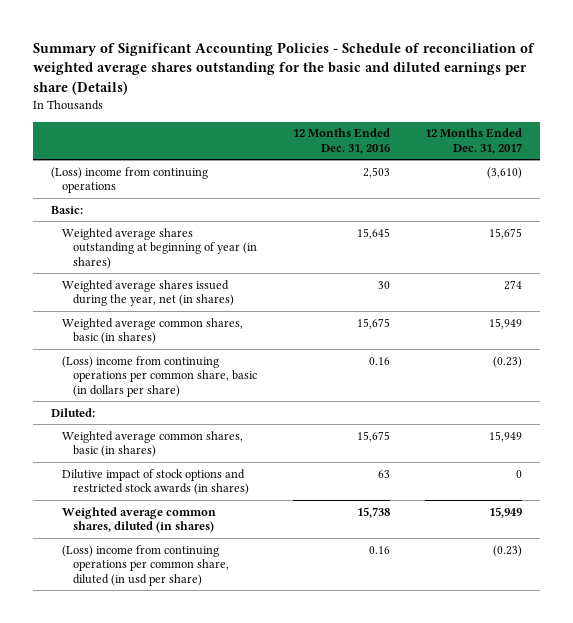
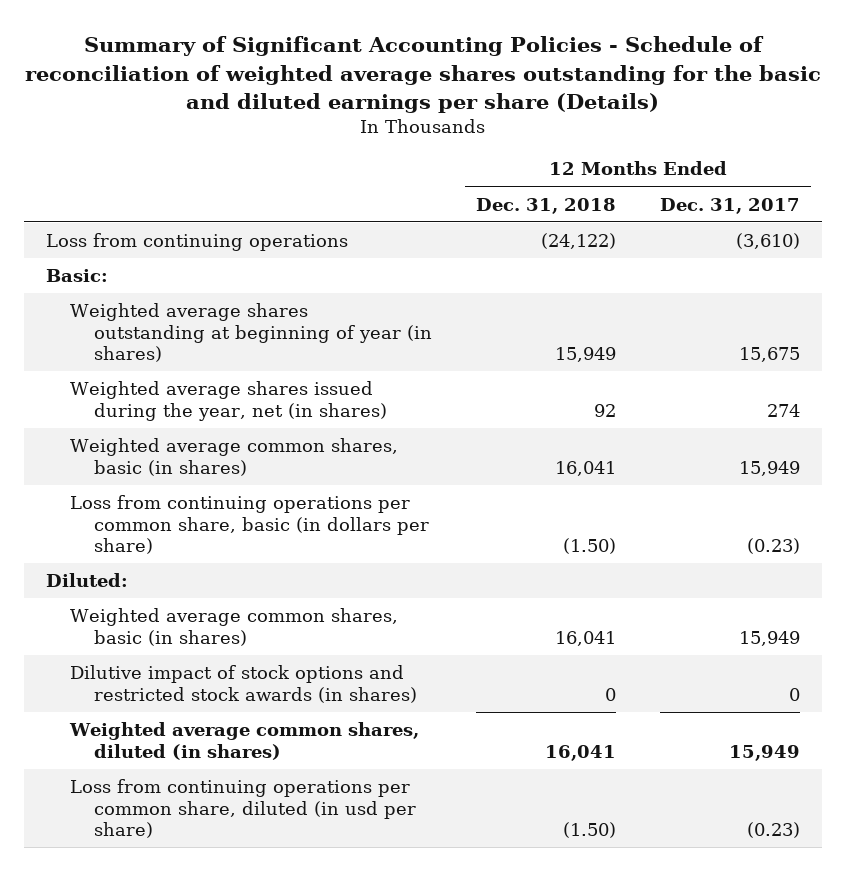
[292,128,390,154] 12 Months Ended Dec. 31, 2016 -> none
none -> [476,197,617,214] Dec. 31, 2018
[50,166,208,194] (Loss) income from continuing operations -> [46,233,349,252] Loss from continuing operations
[62,355,258,397] (Loss) income from continuing operations per common share, basic (in dollars per share) -> [70,495,430,555] Loss from continuing operations per common share, basic (in dollars per share)
[62,544,230,586] (Loss) income from continuing operations per common share, diluted (in usd per share) -> [70,779,417,839] Loss from continuing operations per common share, diluted (in usd per share)

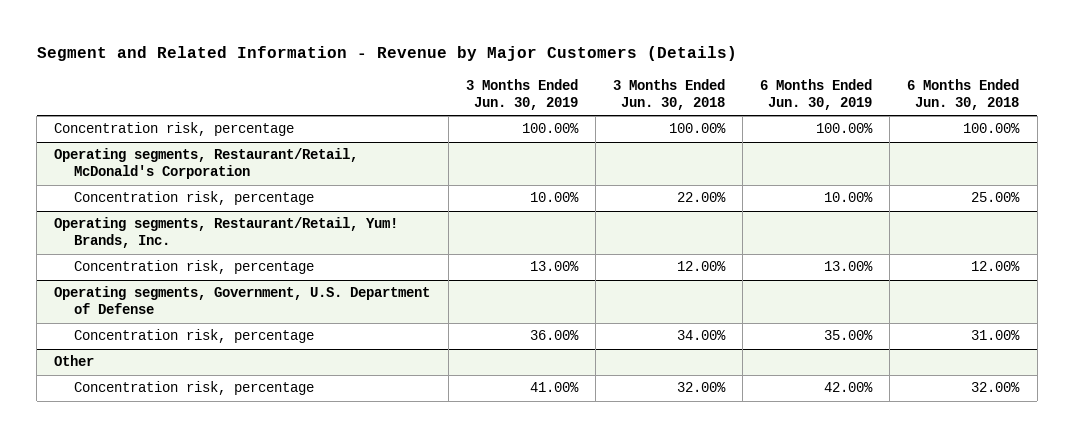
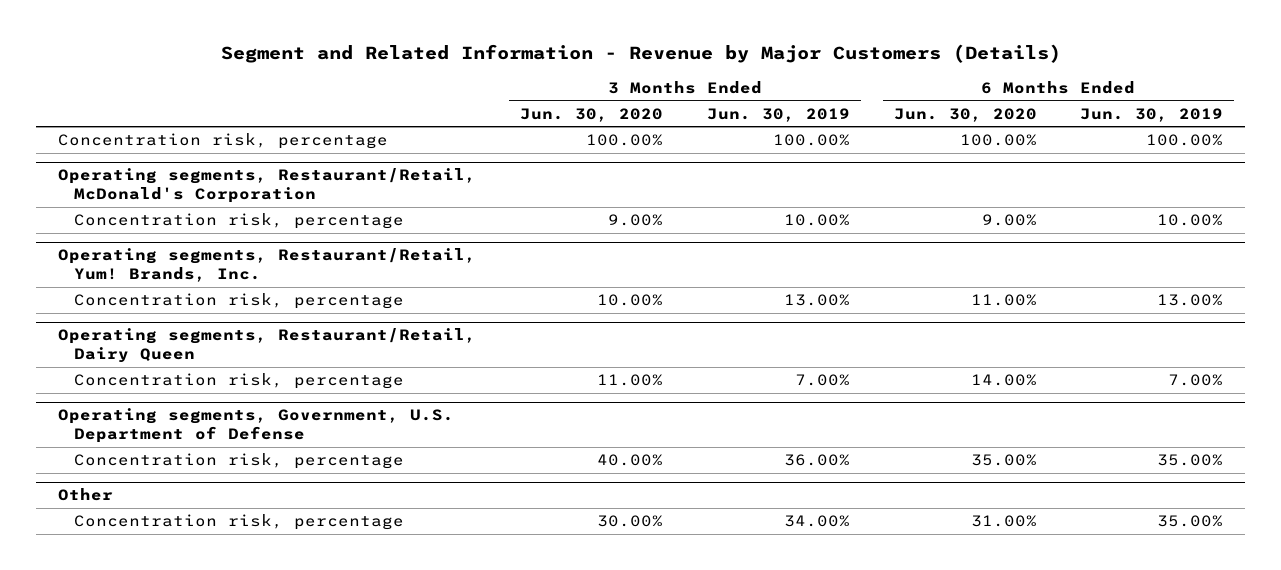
[612,78,725,110] 3 Months Ended Jun. 30, 2018 -> none
[907,78,1020,110] 6 Months Ended Jun. 30, 2018 -> none
none -> [519,107,663,122] Jun. 30, 2020
none -> [893,107,1037,122] Jun. 30, 2020
none -> [58,328,477,363] Operating segments, Restaurant/Retail, Dairy Queen
none -> [74,373,405,390] Concentration risk, percentage
[529,382,579,393] 41.00% -> [783,515,850,528] 34.00%
[824,382,874,393] 42.00% -> [1157,515,1224,528] 35.00%

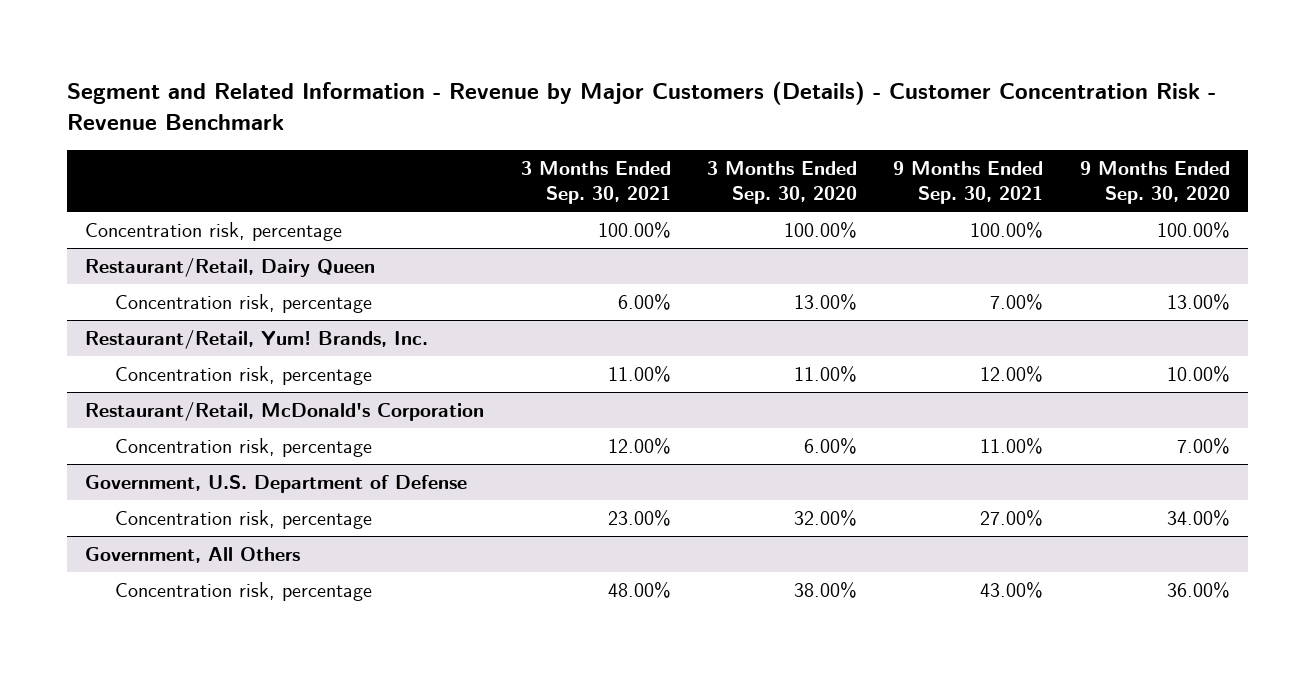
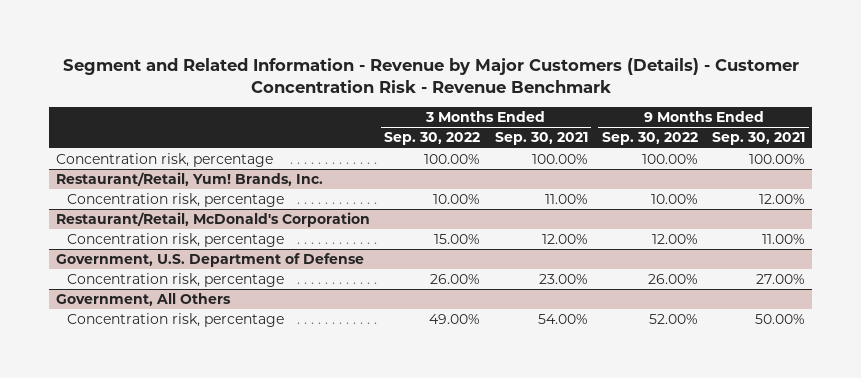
[707,160,858,205] 3 Months Ended Sep. 30, 2020 -> none
[1079,160,1230,205] 9 Months Ended Sep. 30, 2020 -> none
none -> [384,132,481,146] Sep. 30, 2022
none -> [601,132,698,146] Sep. 30, 2022
[85,258,376,278] Restaurant/Retail, Dairy Queen -> none
[114,294,372,314] Concentration risk, percentage -> none
[607,582,671,599] 48.00% -> [537,314,588,325] 54.00%
[980,582,1044,599] 43.00% -> [755,314,806,325] 50.00%

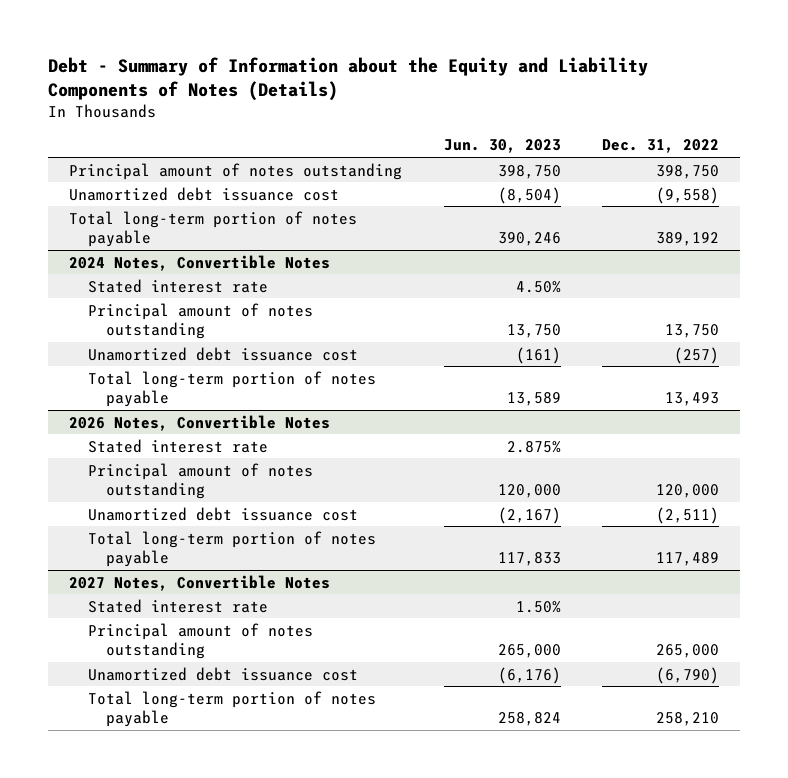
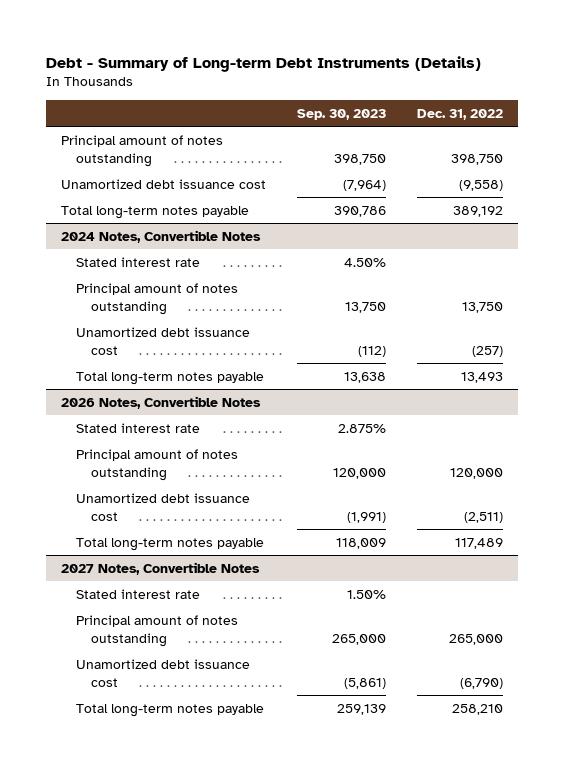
[48,57,649,102] Debt - Summary of Information about the Equity and Liability Components of Notes (Details) -> [46,55,482,72] Debt - Summary of Long-term Debt Instruments (Details)
[443,139,561,154] Jun. 30, 2023 -> none
none -> [297,108,387,120] Sep. 30, 2023
[69,210,358,248] Total long-term portion of notes payable -> [61,205,250,219] Total long-term notes payable
[87,370,376,408] Total long-term portion of notes payable -> [76,371,265,385] Total long-term notes payable
[87,530,376,568] Total long-term portion of notes payable -> [76,537,265,551] Total long-term notes payable
[87,690,376,728] Total long-term portion of notes payable -> [76,703,265,717] Total long-term notes payable

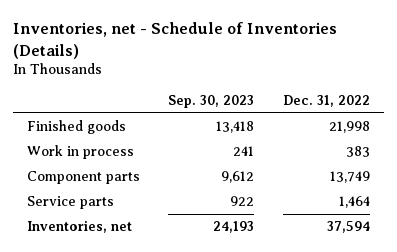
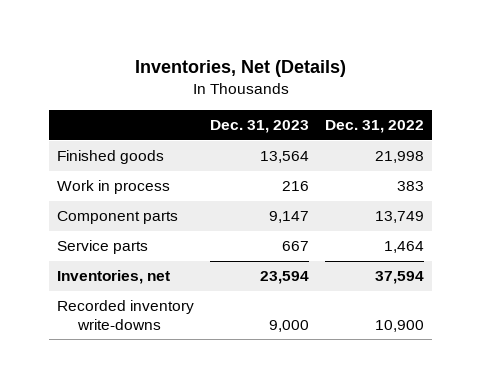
[12,22,337,59] Inventories, net - Schedule of Inventories (Details) -> [134,60,346,78] Inventories, Net (Details)
[168,95,255,109] Sep. 30, 2023 -> none
none -> [210,120,310,134] Dec. 31, 2023
none -> [57,300,195,330] Recorded inventory write-downs

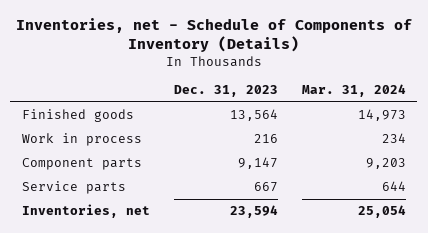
[134,60,346,78] Inventories, Net (Details) -> [15,17,412,52] Inventories, net - Schedule of Components of Inventory (Details)
[325,120,425,134] Dec. 31, 2022 -> none
none -> [301,84,406,98] Mar. 31, 2024
[57,300,195,330] Recorded inventory write-downs -> none

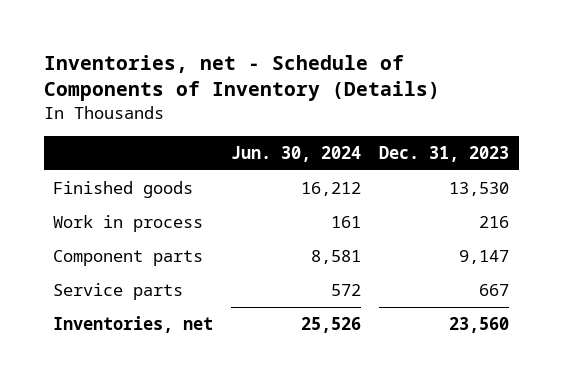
[301,84,406,98] Mar. 31, 2024 -> none
none -> [231,145,362,162] Jun. 30, 2024
[229,109,278,122] 13,564 -> [449,182,510,197] 13,530
[229,205,278,219] 23,594 -> [449,317,510,334] 23,560

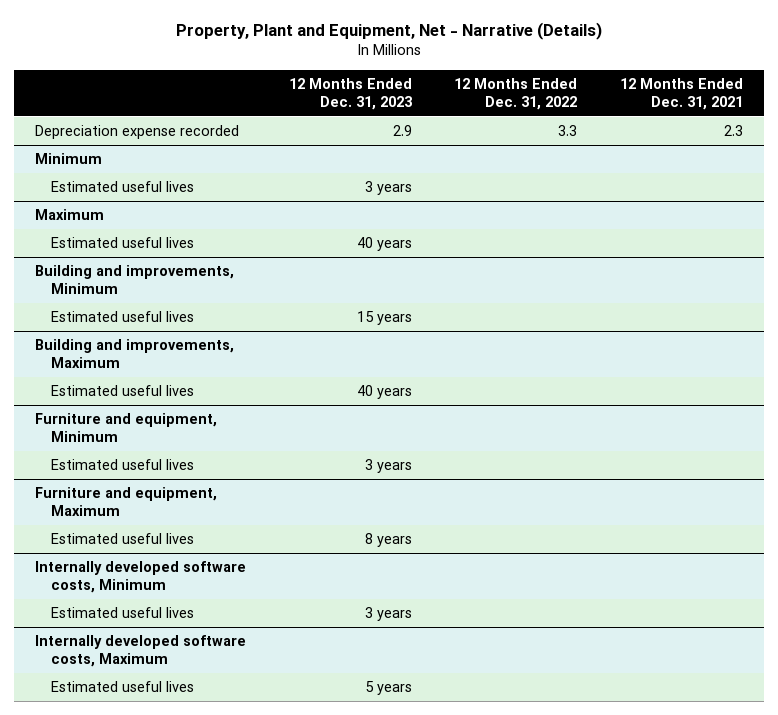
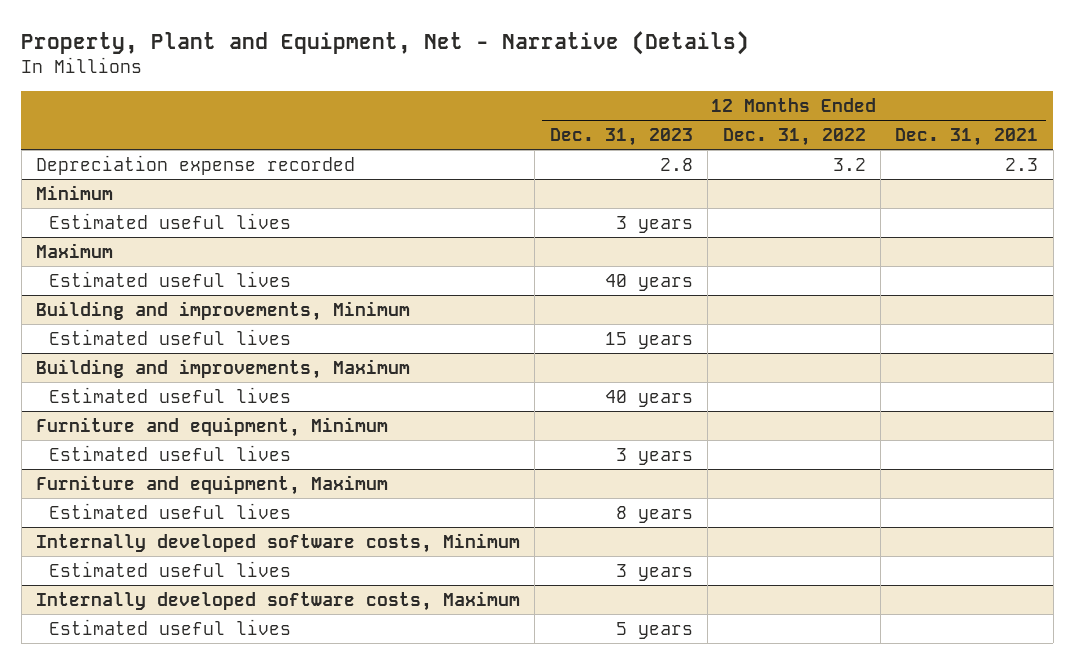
[392,125,412,137] 2.9 -> [659,157,693,171] 2.8
[558,125,578,137] 3.3 -> [832,157,866,171] 3.2

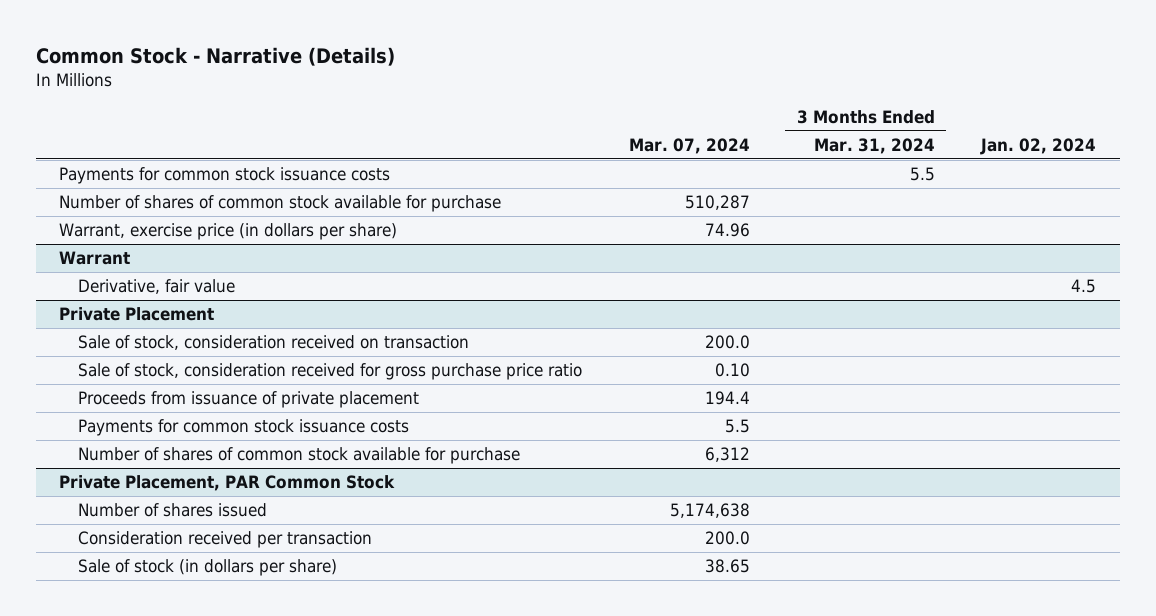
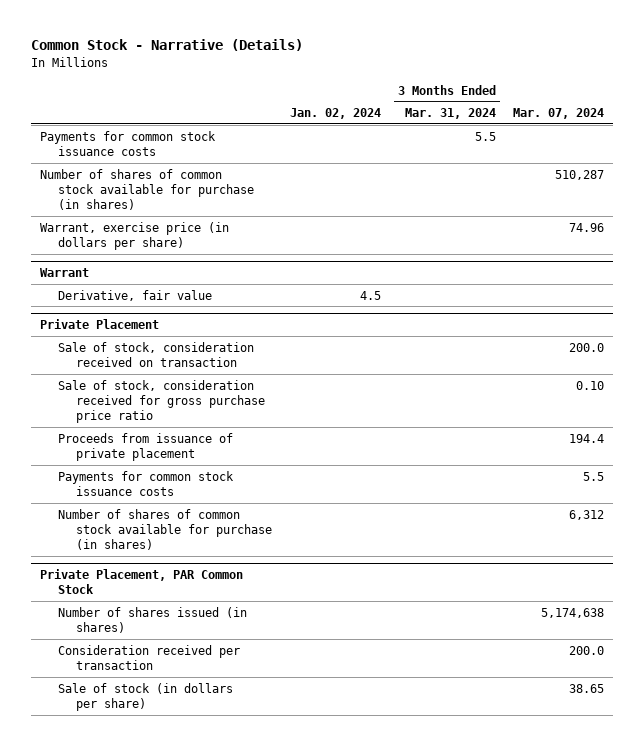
[59,195,502,213] Number of shares of common stock available for purchase -> [39,168,255,211] Number of shares of common stock available for purchase (in shares)
[78,447,521,465] Number of shares of common stock available for purchase -> [58,508,273,551] Number of shares of common stock available for purchase (in shares)
[78,503,268,518] Number of shares issued -> [58,606,248,633] Number of shares issued (in shares)

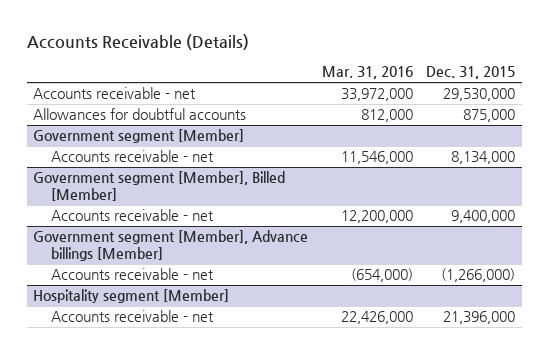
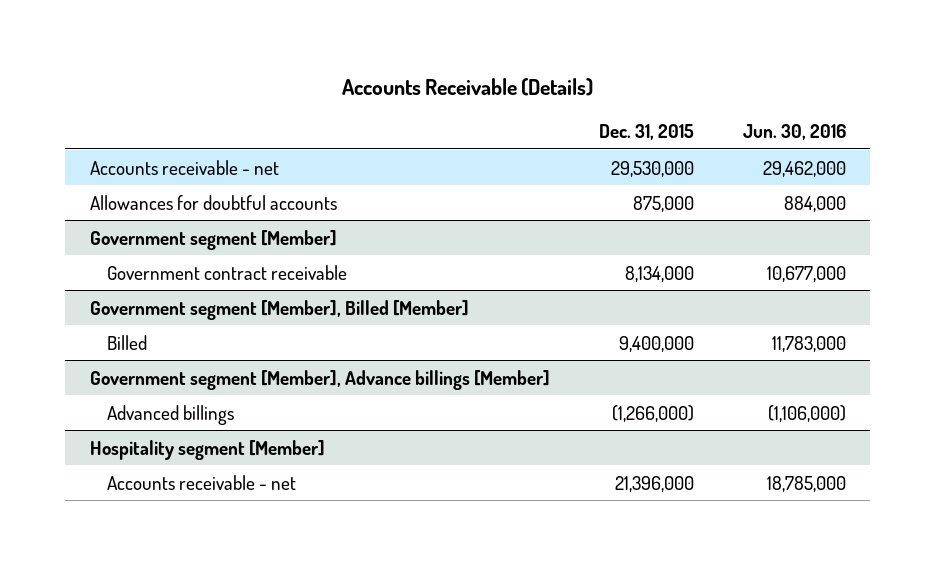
[321,66,413,80] Mar. 31, 2016 -> none
none -> [742,124,846,141] Jun. 30, 2016
[50,150,214,163] Accounts receivable - net -> [107,264,348,280] Government contract receivable
[50,209,214,222] Accounts receivable - net -> none
none -> [107,334,148,350] Billed
[50,268,214,281] Accounts receivable - net -> [107,404,235,425] Advanced billings

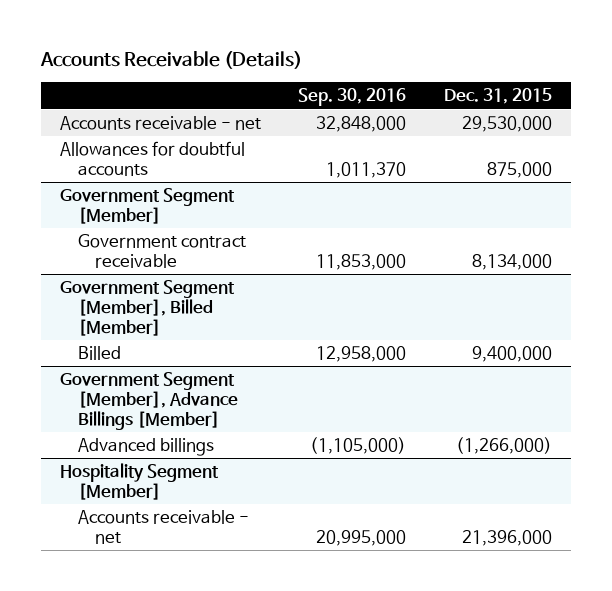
[742,124,846,141] Jun. 30, 2016 -> none
none -> [298,88,407,107] Sep. 30, 2016
[89,229,337,250] Government segment [Member] -> [59,187,235,224] Government Segment [Member]
[89,299,469,320] Government segment [Member], Billed [Member] -> [59,279,235,337] Government Segment [Member], Billed [Member]
[89,369,550,390] Government segment [Member], Advance billings [Member] -> [59,371,238,431] Government Segment [Member], Advance Billings [Member]
[89,439,325,460] Hospitality segment [Member] -> [59,462,219,500] Hospitality Segment [Member]

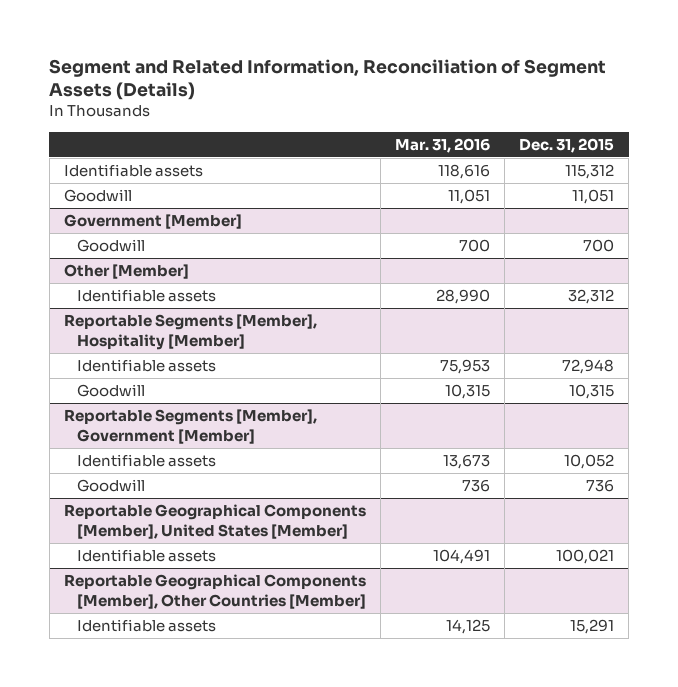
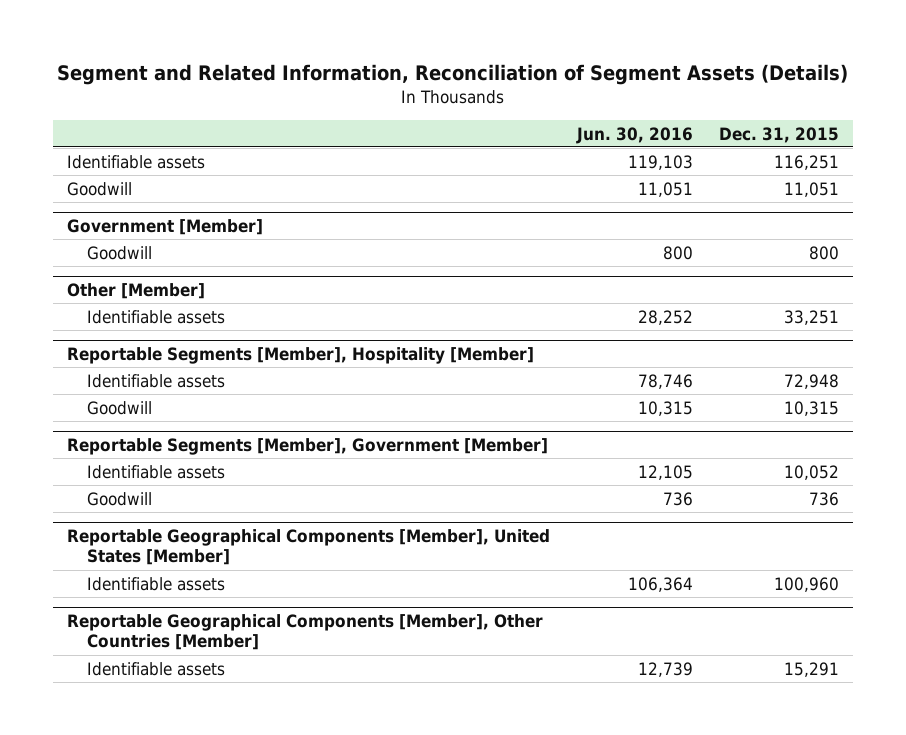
[395,137,491,153] Mar. 31, 2016 -> none
none -> [575,126,693,144] Jun. 30, 2016
[565,164,615,180] 115,312 -> [774,154,840,170] 116,251
[583,239,615,253] 700 -> [809,245,840,260] 800
[568,289,615,305] 32,312 -> [784,309,840,325] 33,251
[556,549,615,565] 100,021 -> [774,576,840,592] 100,960

